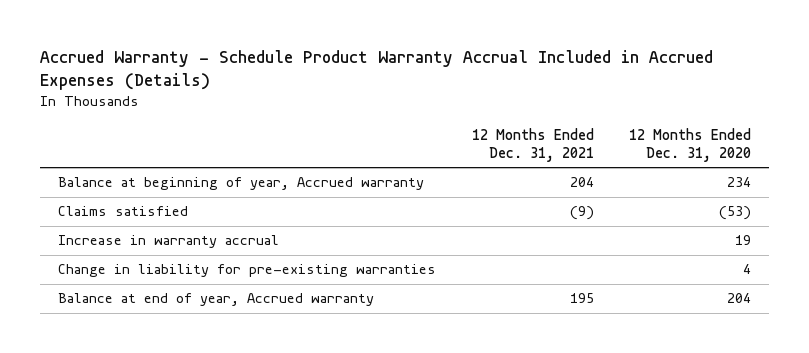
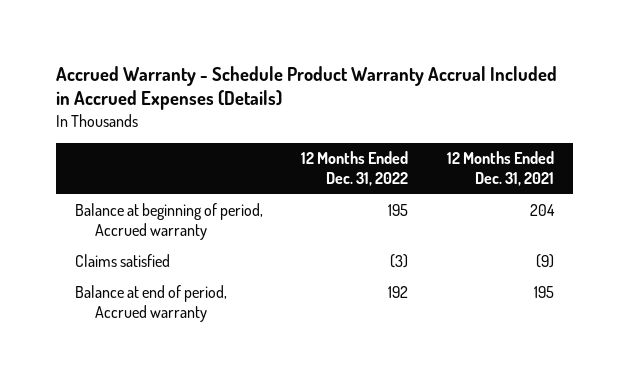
[629,127,752,163] 12 Months Ended Dec. 31, 2020 -> none
none -> [301,151,409,187] 12 Months Ended Dec. 31, 2022
[57,177,424,191] Balance at beginning of year, Accrued warranty -> [74,203,263,241] Balance at beginning of period, Accrued warranty
[57,235,279,249] Increase in warranty accrual -> none
[57,264,436,278] Change in liability for pre-existing warranties -> none
[57,293,374,307] Balance at end of year, Accrued warranty -> [74,285,227,323] Balance at end of period, Accrued warranty

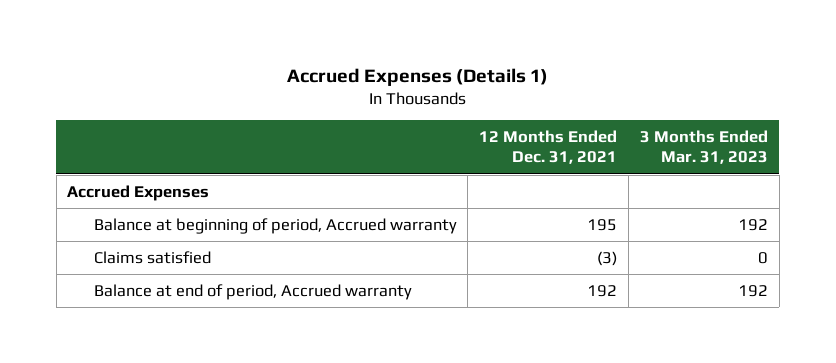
[55,65,557,111] Accrued Warranty - Schedule Product Warranty Accrual Included in Accrued Expenses (Details) -> [286,67,548,86] Accrued Expenses (Details 1)
[301,151,409,187] 12 Months Ended Dec. 31, 2022 -> none
none -> [640,129,769,165] 3 Months Ended Mar. 31, 2023
none -> [67,184,210,201] Accrued Expenses
[529,204,555,217] 204 -> [587,218,618,231] 195
[535,254,554,269] (9) -> [597,250,618,266] (3)
[533,286,554,299] 195 -> [587,284,618,297] 192

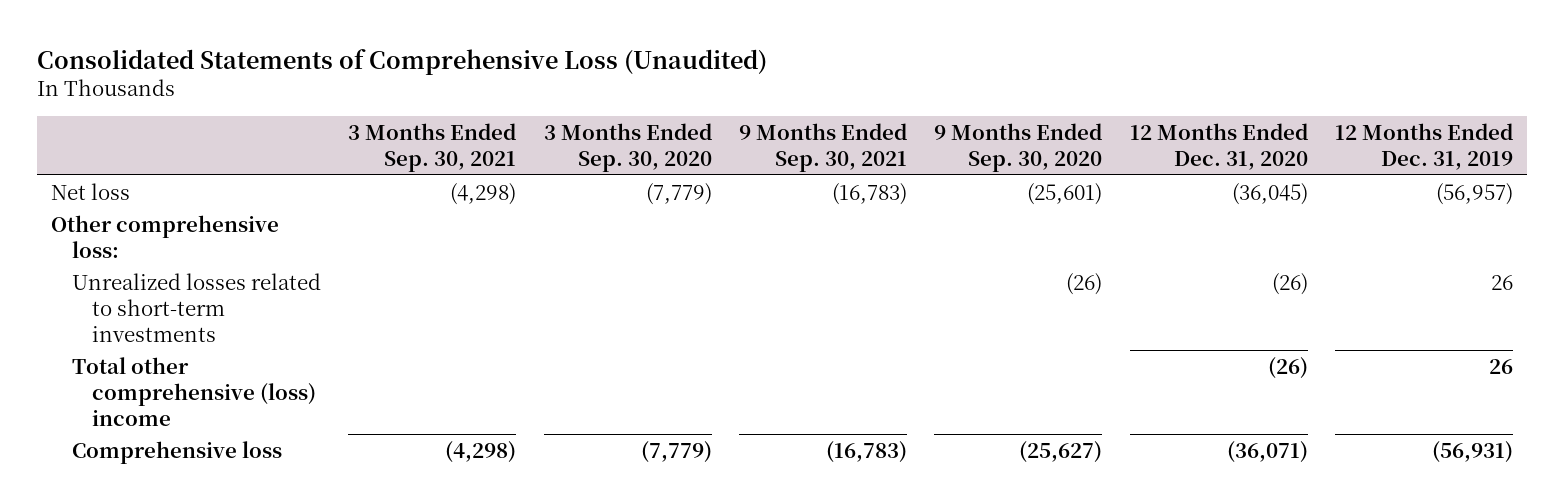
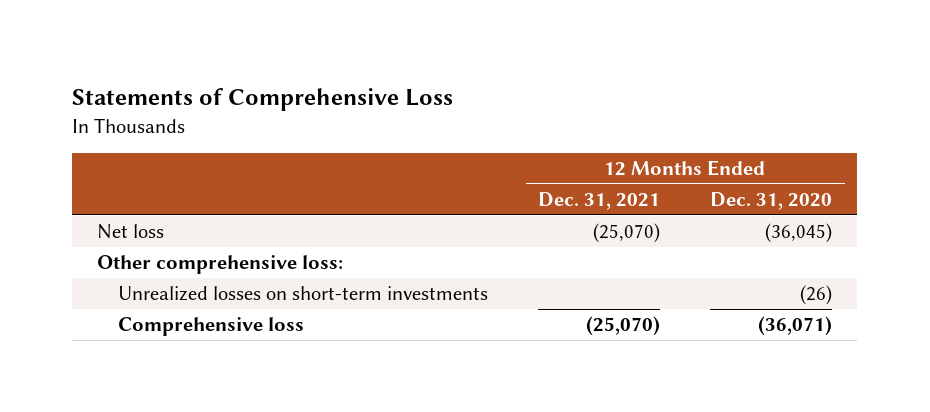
[37,48,768,75] Consolidated Statements of Comprehensive Loss (Unaudited) -> [72,87,454,111] Statements of Comprehensive Loss
[348,123,517,172] 3 Months Ended Sep. 30, 2021 -> none
[543,123,712,172] 3 Months Ended Sep. 30, 2020 -> none
[739,123,908,172] 9 Months Ended Sep. 30, 2021 -> none
[934,123,1103,172] 9 Months Ended Sep. 30, 2020 -> none
[1335,123,1514,170] 12 Months Ended Dec. 31, 2019 -> none
none -> [538,192,661,211] Dec. 31, 2021
[71,356,317,426] Total other comprehensive (loss) income -> none
[71,272,321,342] Unrealized losses related to short-term investments -> [118,286,489,302] Unrealized losses on short-term investments

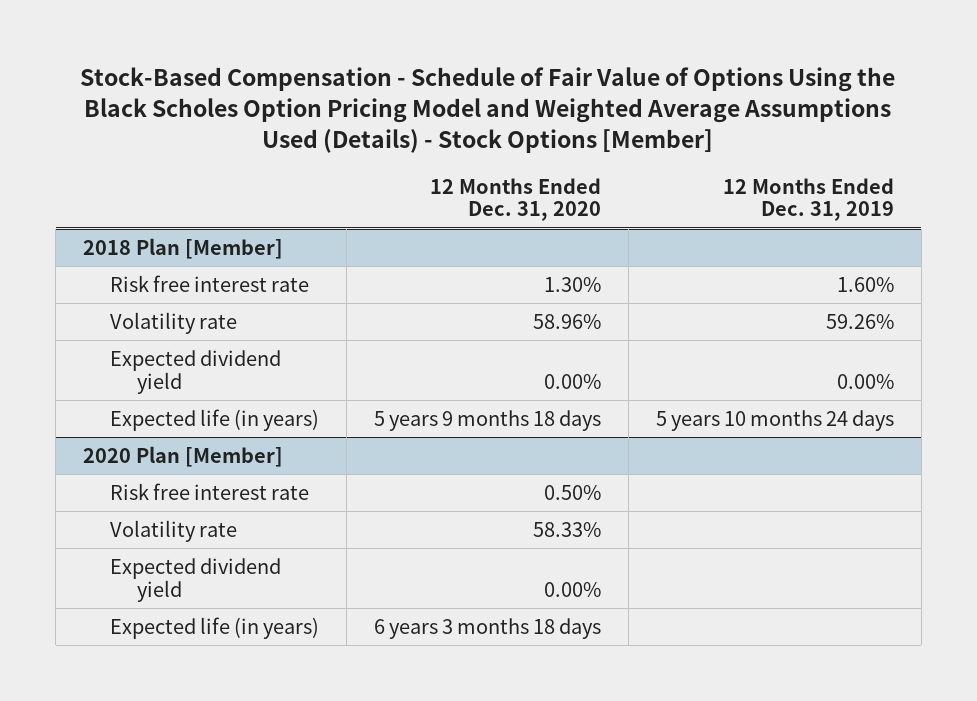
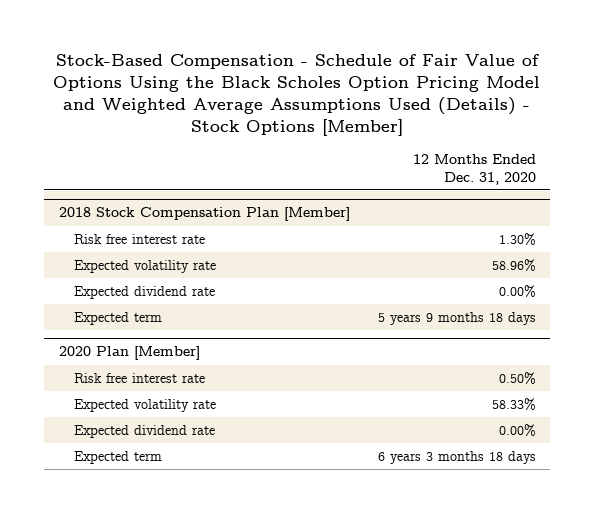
[722,177,894,222] 12 Months Ended Dec. 31, 2019 -> none
[83,237,284,259] 2018 Plan [Member] -> [58,207,350,222] 2018 Stock Compensation Plan [Member]
[110,311,238,334] Volatility rate -> [73,259,216,273] Expected volatility rate
[110,349,282,394] Expected dividend yield -> [73,285,215,299] Expected dividend rate
[110,408,320,431] Expected life (in years) -> [73,311,162,325] Expected term
[110,519,238,542] Volatility rate -> [73,398,216,412] Expected volatility rate
[110,557,282,602] Expected dividend yield -> [73,424,215,438] Expected dividend rate
[110,616,320,639] Expected life (in years) -> [73,450,162,464] Expected term

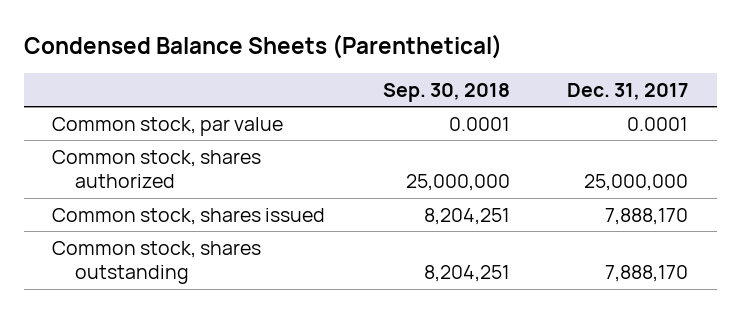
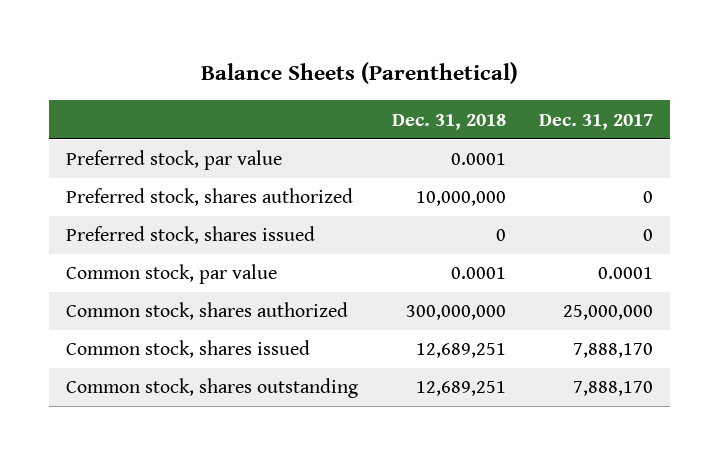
[23,33,502,59] Condensed Balance Sheets (Parenthetical) -> [200,62,518,85] Balance Sheets (Parenthetical)
[382,82,510,102] Sep. 30, 2018 -> none
none -> [391,113,506,130] Dec. 31, 2018
none -> [66,150,283,171] Preferred stock, par value
none -> [66,188,354,207] Preferred stock, shares authorized
none -> [66,226,316,245] Preferred stock, shares issued

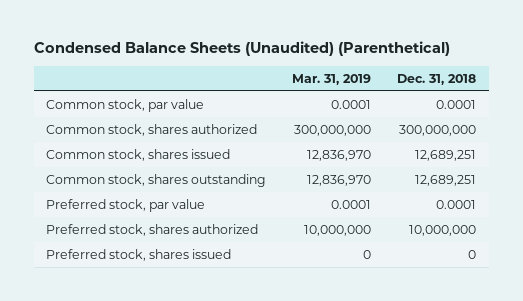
[200,62,518,85] Balance Sheets (Parenthetical) -> [33,41,450,57] Condensed Balance Sheets (Unaudited) (Parenthetical)
[539,113,654,130] Dec. 31, 2017 -> none
none -> [292,73,372,85] Mar. 31, 2019
[66,150,283,171] Preferred stock, par value -> [46,198,206,212] Preferred stock, par value
[66,188,354,207] Preferred stock, shares authorized -> [46,223,259,236] Preferred stock, shares authorized
[66,226,316,245] Preferred stock, shares issued -> [46,248,232,261] Preferred stock, shares issued

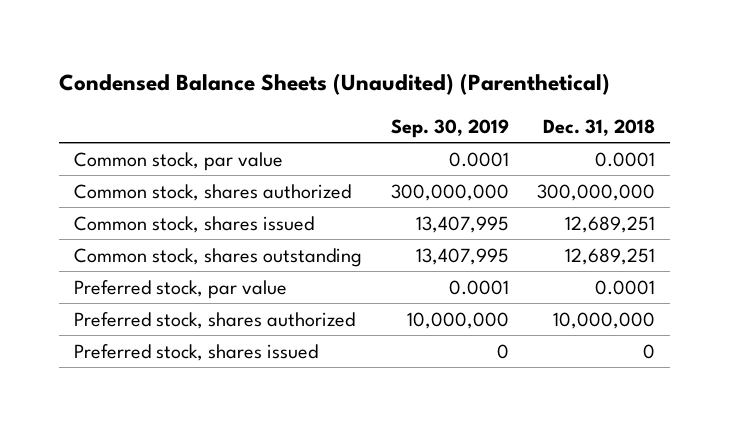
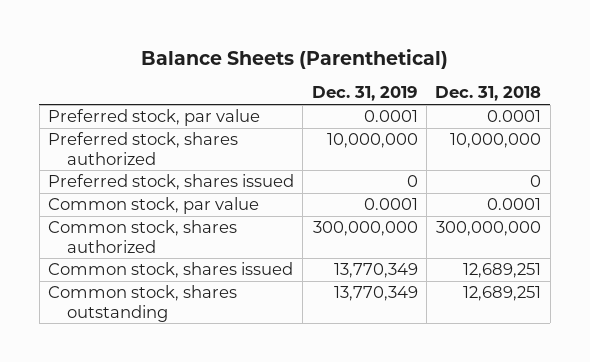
[59,73,611,96] Condensed Balance Sheets (Unaudited) (Parenthetical) -> [140,48,448,69] Balance Sheets (Parenthetical)
[390,118,509,138] Sep. 30, 2019 -> none
none -> [311,86,418,102] Dec. 31, 2019
[73,279,287,299] Preferred stock, par value -> [48,109,261,127] Preferred stock, par value
[73,311,355,329] Preferred stock, shares authorized -> [48,132,239,165] Preferred stock, shares authorized
[73,343,318,361] Preferred stock, shares issued -> [48,174,295,191] Preferred stock, shares issued

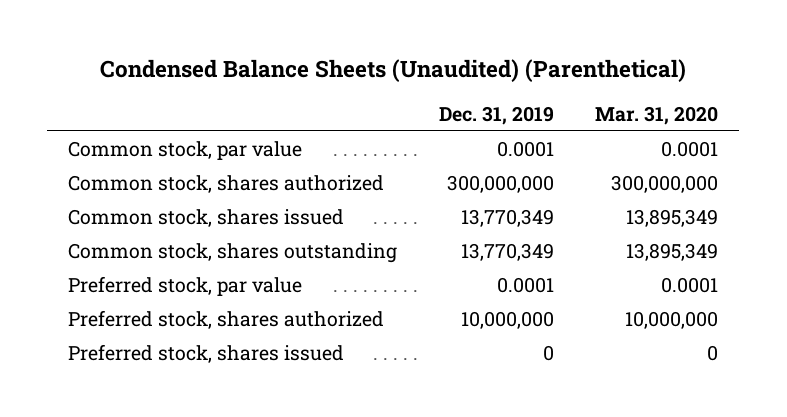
[140,48,448,69] Balance Sheets (Parenthetical) -> [100,59,687,83] Condensed Balance Sheets (Unaudited) (Parenthetical)
[435,86,542,102] Dec. 31, 2018 -> none
none -> [595,105,719,125] Mar. 31, 2020
[48,109,261,127] Preferred stock, par value -> [68,275,303,296] Preferred stock, par value
[48,132,239,165] Preferred stock, shares authorized -> [68,309,385,329] Preferred stock, shares authorized
[48,174,295,191] Preferred stock, shares issued -> [68,343,345,363] Preferred stock, shares issued

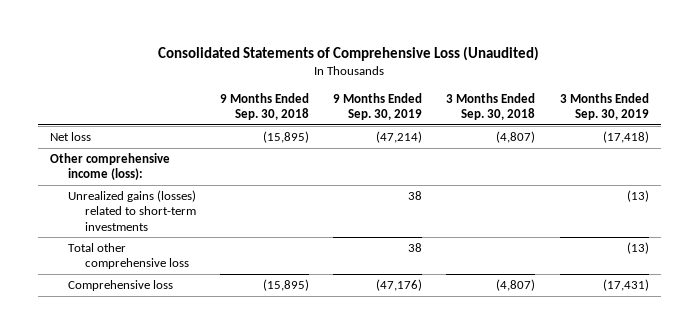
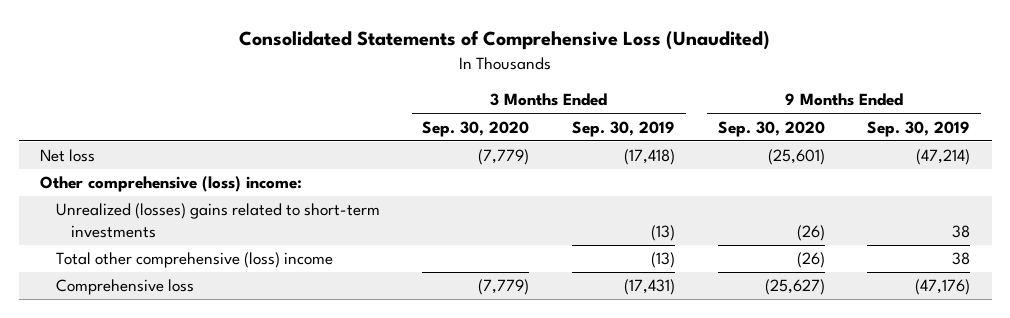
[220,92,310,121] 9 Months Ended Sep. 30, 2018 -> none
[446,92,536,121] 3 Months Ended Sep. 30, 2018 -> none
none -> [422,120,530,137] Sep. 30, 2020
none -> [717,120,825,137] Sep. 30, 2020
[49,153,170,181] Other comprehensive income (loss): -> [40,176,303,193] Other comprehensive (loss) income:
[67,190,197,231] Unrealized gains (losses) related to short-term investments -> [55,203,380,238] Unrealized (losses) gains related to short-term investments
[67,243,190,270] Total other comprehensive loss -> [55,252,333,269] Total other comprehensive (loss) income

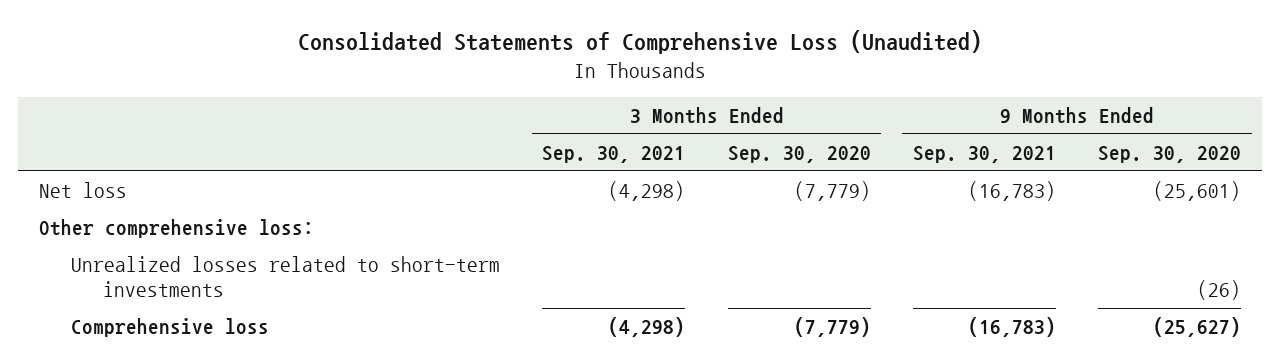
[571,120,675,137] Sep. 30, 2019 -> none
[867,120,971,137] Sep. 30, 2019 -> none
none -> [542,145,686,163] Sep. 30, 2021
none -> [912,145,1056,163] Sep. 30, 2021
[55,252,333,269] Total other comprehensive (loss) income -> none
[40,176,303,193] Other comprehensive (loss) income: -> [39,218,315,238] Other comprehensive loss:
[55,203,380,238] Unrealized (losses) gains related to short-term investments -> [71,255,501,297] Unrealized losses related to short-term investments

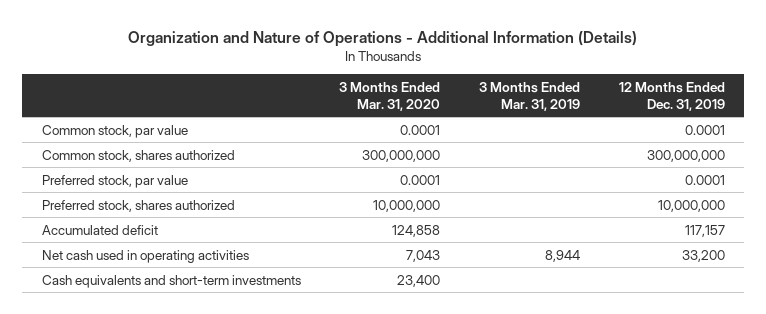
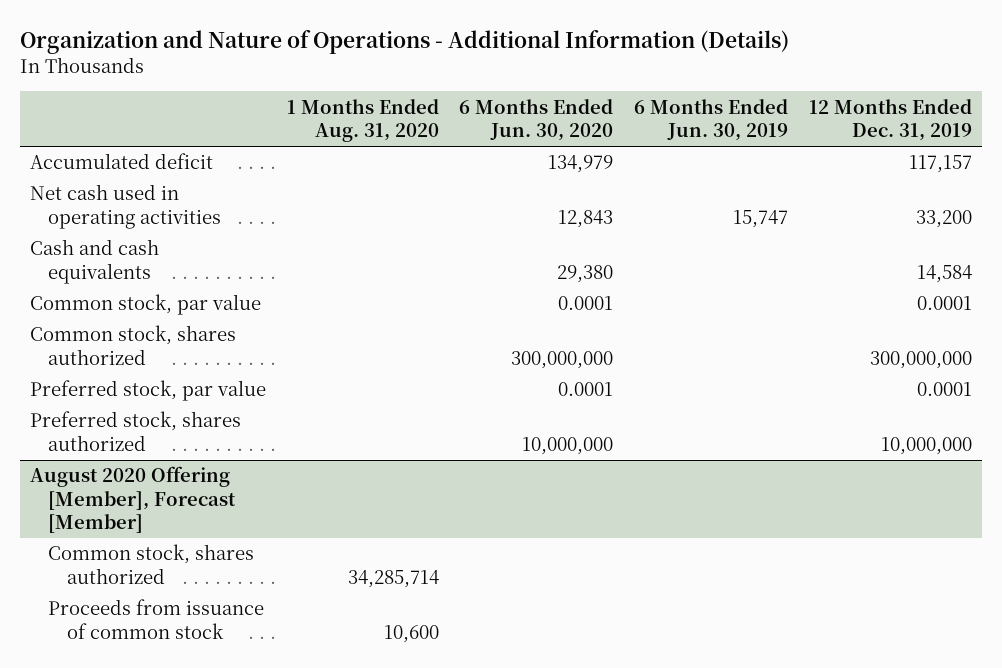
[339,81,441,111] 3 Months Ended Mar. 31, 2020 -> none
[479,81,581,111] 3 Months Ended Mar. 31, 2019 -> none
none -> [286,98,439,143] 1 Months Ended Aug. 31, 2020
none -> [459,98,614,142] 6 Months Ended Jun. 30, 2020
none -> [634,98,789,142] 6 Months Ended Jun. 30, 2019
[41,224,158,235] Accumulated deficit -> [29,153,213,170] Accumulated deficit
[41,249,249,263] Net cash used in operating activities -> [29,184,222,229] Net cash used in operating activities
none -> [29,239,159,284] Cash and cash equivalents
[41,274,301,288] Cash equivalents and short-term investments -> none
none -> [29,466,237,534] August 2020 Offering [Member], Forecast [Member]
none -> [48,544,255,584] Common stock, shares authorized
none -> [48,599,265,639] Proceeds from issuance of common stock

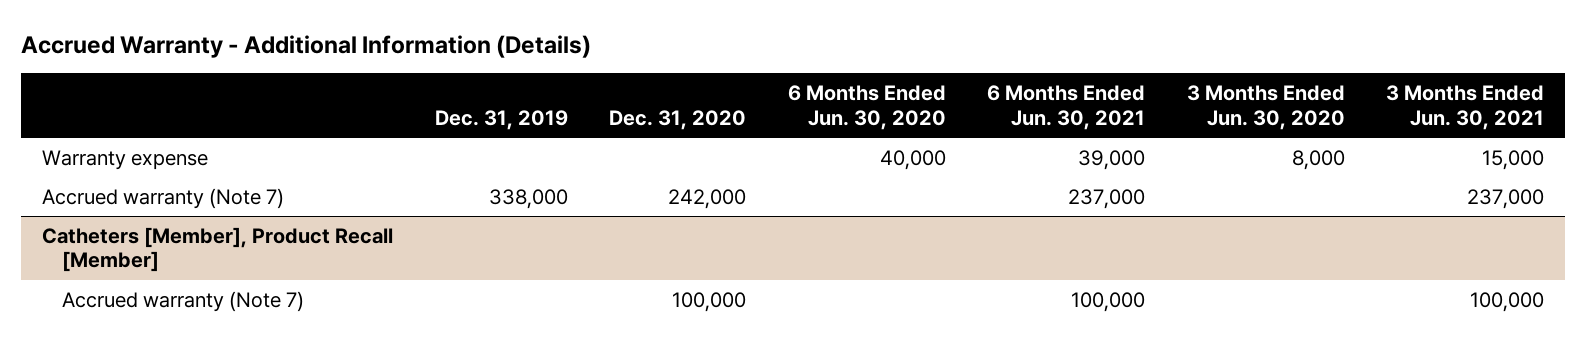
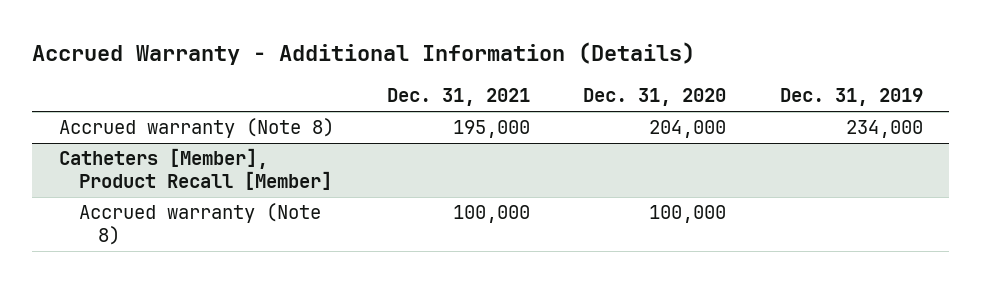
[787,85,946,130] 6 Months Ended Jun. 30, 2020 -> none
[987,85,1146,130] 6 Months Ended Jun. 30, 2021 -> none
[1186,85,1345,130] 3 Months Ended Jun. 30, 2020 -> none
[1386,85,1545,130] 3 Months Ended Jun. 30, 2021 -> none
none -> [387,88,531,107] Dec. 31, 2021
[42,149,209,170] Warranty expense -> none
[42,187,285,209] Accrued warranty (Note 7) -> [59,118,335,139] Accrued warranty (Note 8)
[488,188,568,209] 338,000 -> [845,120,923,139] 234,000
[668,188,747,209] 242,000 -> [649,120,727,139] 204,000
[61,290,304,312] Accrued warranty (Note 7) -> [78,203,321,246] Accrued warranty (Note 8)

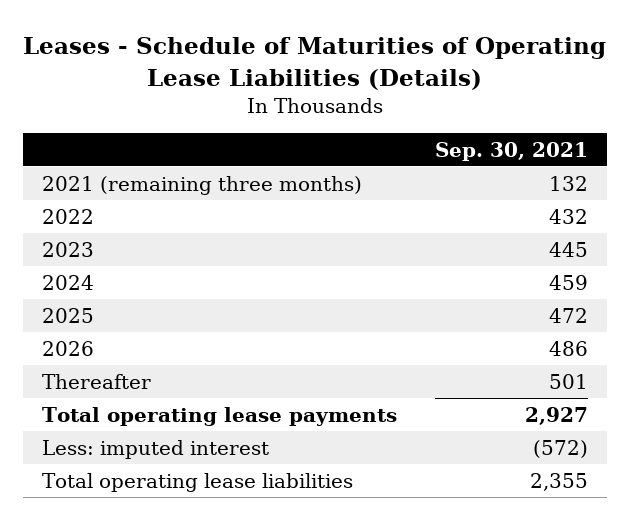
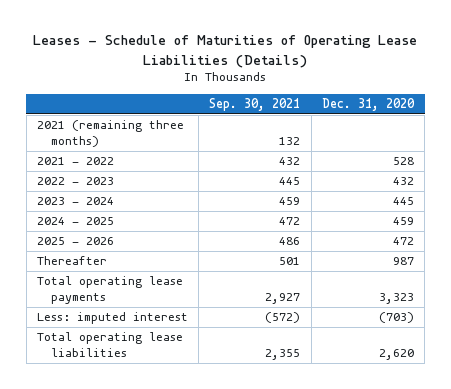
none -> [321,97,415,111] Dec. 31, 2020
[42,209,95,225] 2022 -> [36,157,114,166] 2021 - 2022
[42,242,95,258] 2023 -> [36,177,114,186] 2022 - 2023
[42,275,95,291] 2024 -> [36,197,114,206] 2023 - 2024
[42,308,95,324] 2025 -> [36,217,114,226] 2024 - 2025
[42,341,95,357] 2026 -> [36,237,114,246] 2025 - 2026

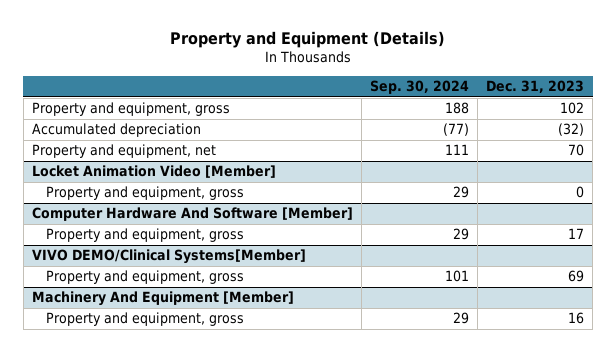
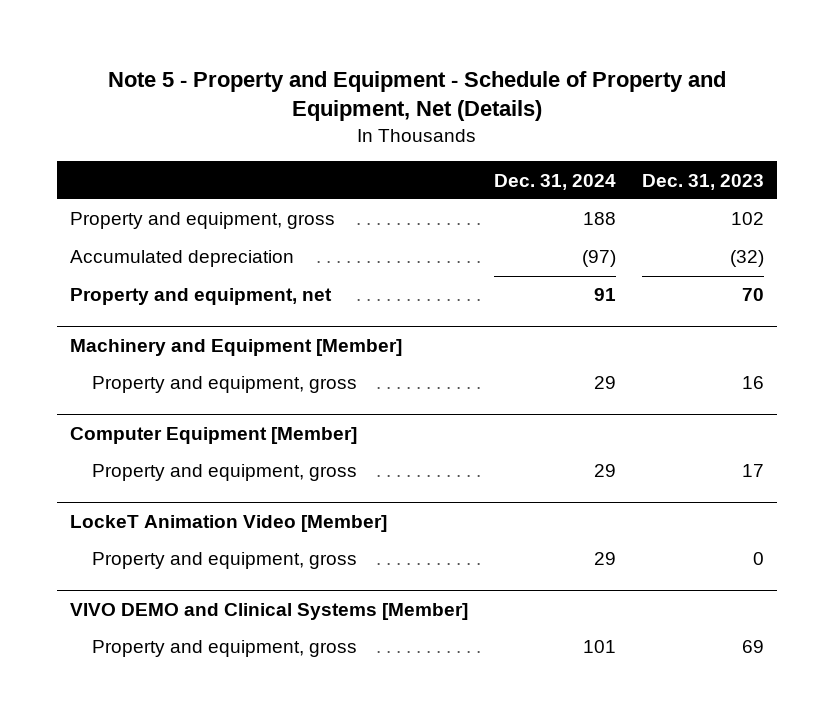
[170,31,446,49] Property and Equipment (Details) -> [107,70,726,122] Note 5 - Property and Equipment - Schedule of Property and Equipment, Net (Details)
[370,80,470,95] Sep. 30, 2024 -> none
none -> [493,173,616,190] Dec. 31, 2024
[31,165,276,179] Locket Animation Video [Member] -> none
[31,207,353,222] Computer Hardware And Software [Member] -> none
none -> [70,338,403,356] Machinery and Equipment [Member]
[576,186,585,199] 0 -> [741,376,764,390] 16
none -> [70,426,358,444] Computer Equipment [Member]
none -> [70,514,388,532] LockeT Animation Video [Member]
none -> [92,552,358,570] Property and equipment, gross
[31,249,306,265] VIVO DEMO/Clinical Systems[Member] -> [70,602,469,620] VIVO DEMO and Clinical Systems [Member]
[31,291,294,307] Machinery And Equipment [Member] -> none
[45,312,244,327] Property and equipment, gross -> none

